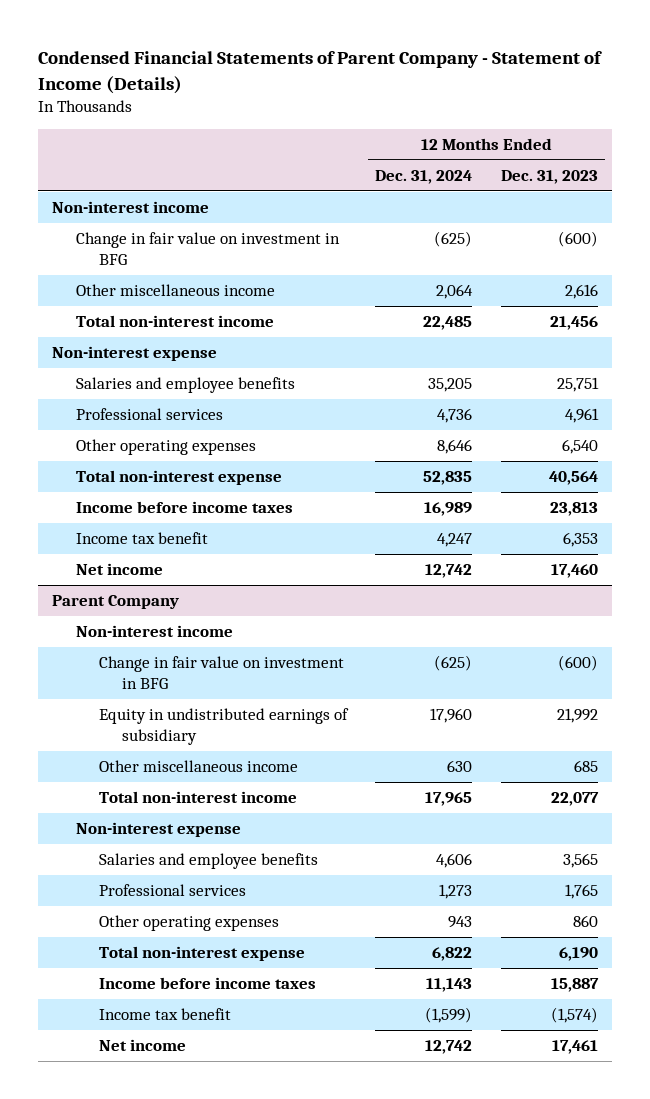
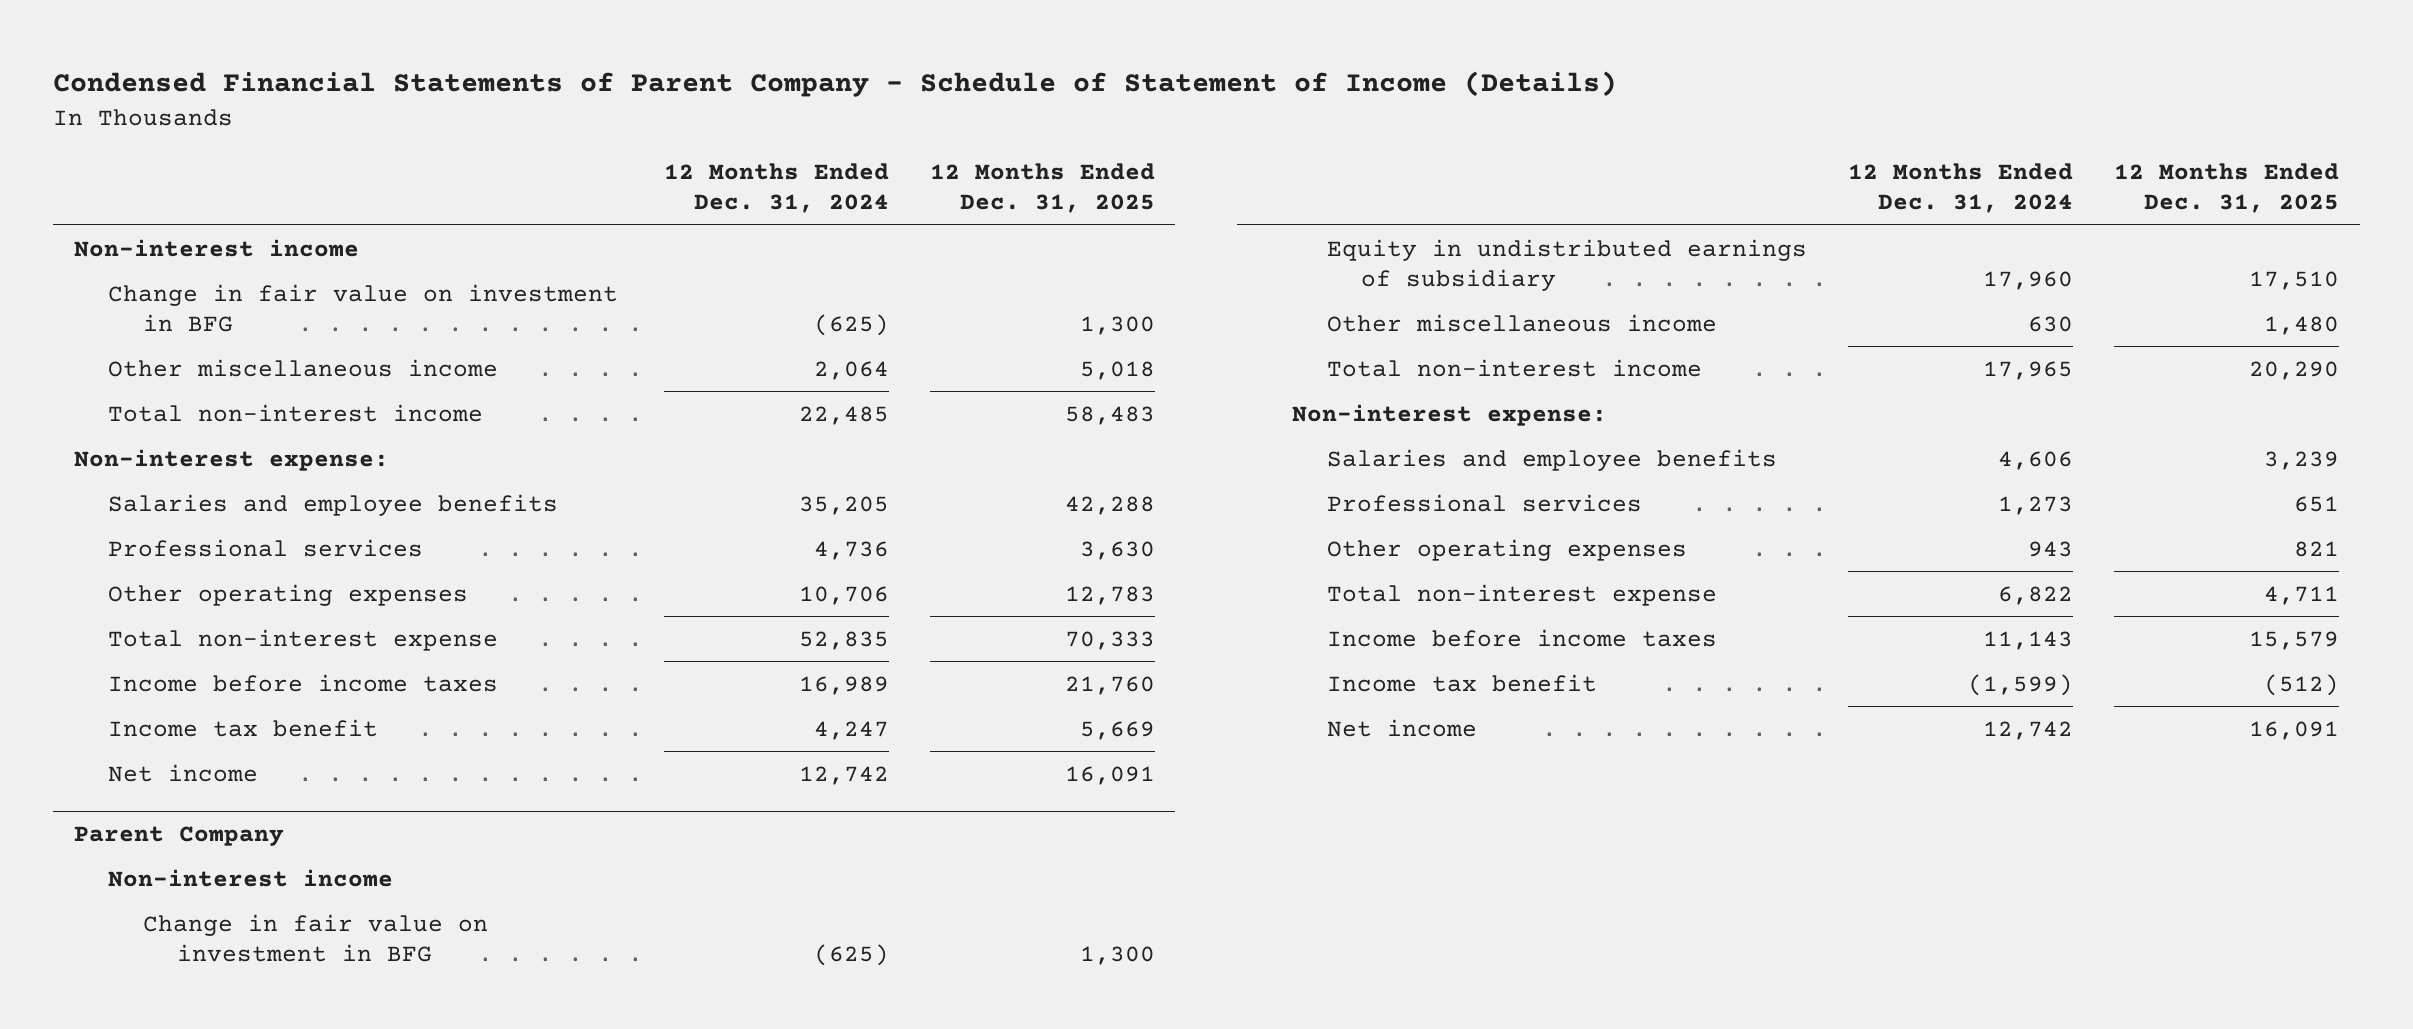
[38,50,603,94] Condensed Financial Statements of Parent Company - Statement of Income (Details) -> [53,71,1618,98] Condensed Financial Statements of Parent Company - Schedule of Statement of Income (Details)
[500,169,598,184] Dec. 31, 2023 -> none
none -> [929,162,1155,214] 12 Months Ended Dec. 31, 2025
[52,346,218,362] Non-interest expense -> [73,448,389,471] Non-interest expense:
[437,439,473,455] 8,646 -> [798,585,889,605] 10,706
[75,822,241,838] Non-interest expense -> [1292,403,1608,426] Non-interest expense:

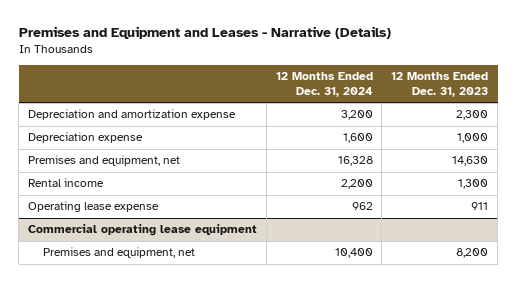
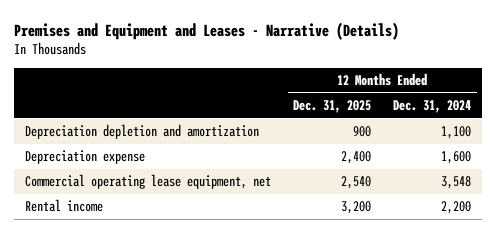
[391,72,489,98] 12 Months Ended Dec. 31, 2023 -> none
none -> [293,100,372,114] Dec. 31, 2025
[28,109,237,121] Depreciation and amortization expense -> [25,124,260,140] Depreciation depletion and amortization
[340,110,373,121] 3,200 -> [441,126,472,140] 1,100
[28,155,181,167] Premises and equipment, net -> [25,174,272,190] Commercial operating lease equipment, net
[337,156,373,167] 16,328 -> [441,176,472,190] 3,548
[28,201,160,213] Operating lease expense -> none
[28,224,258,237] Commercial operating lease equipment -> none
[43,247,196,259] Premises and equipment, net -> none

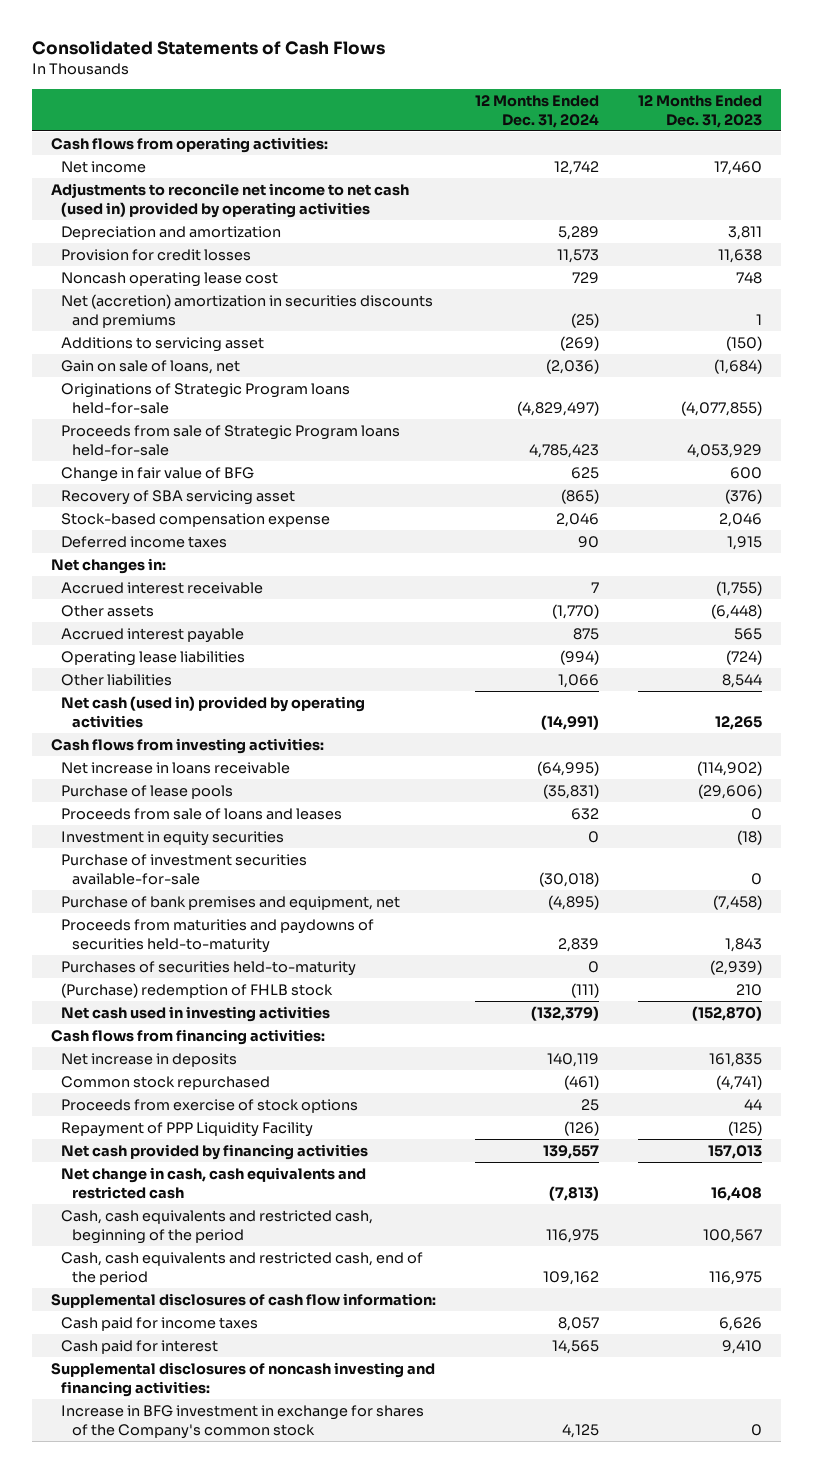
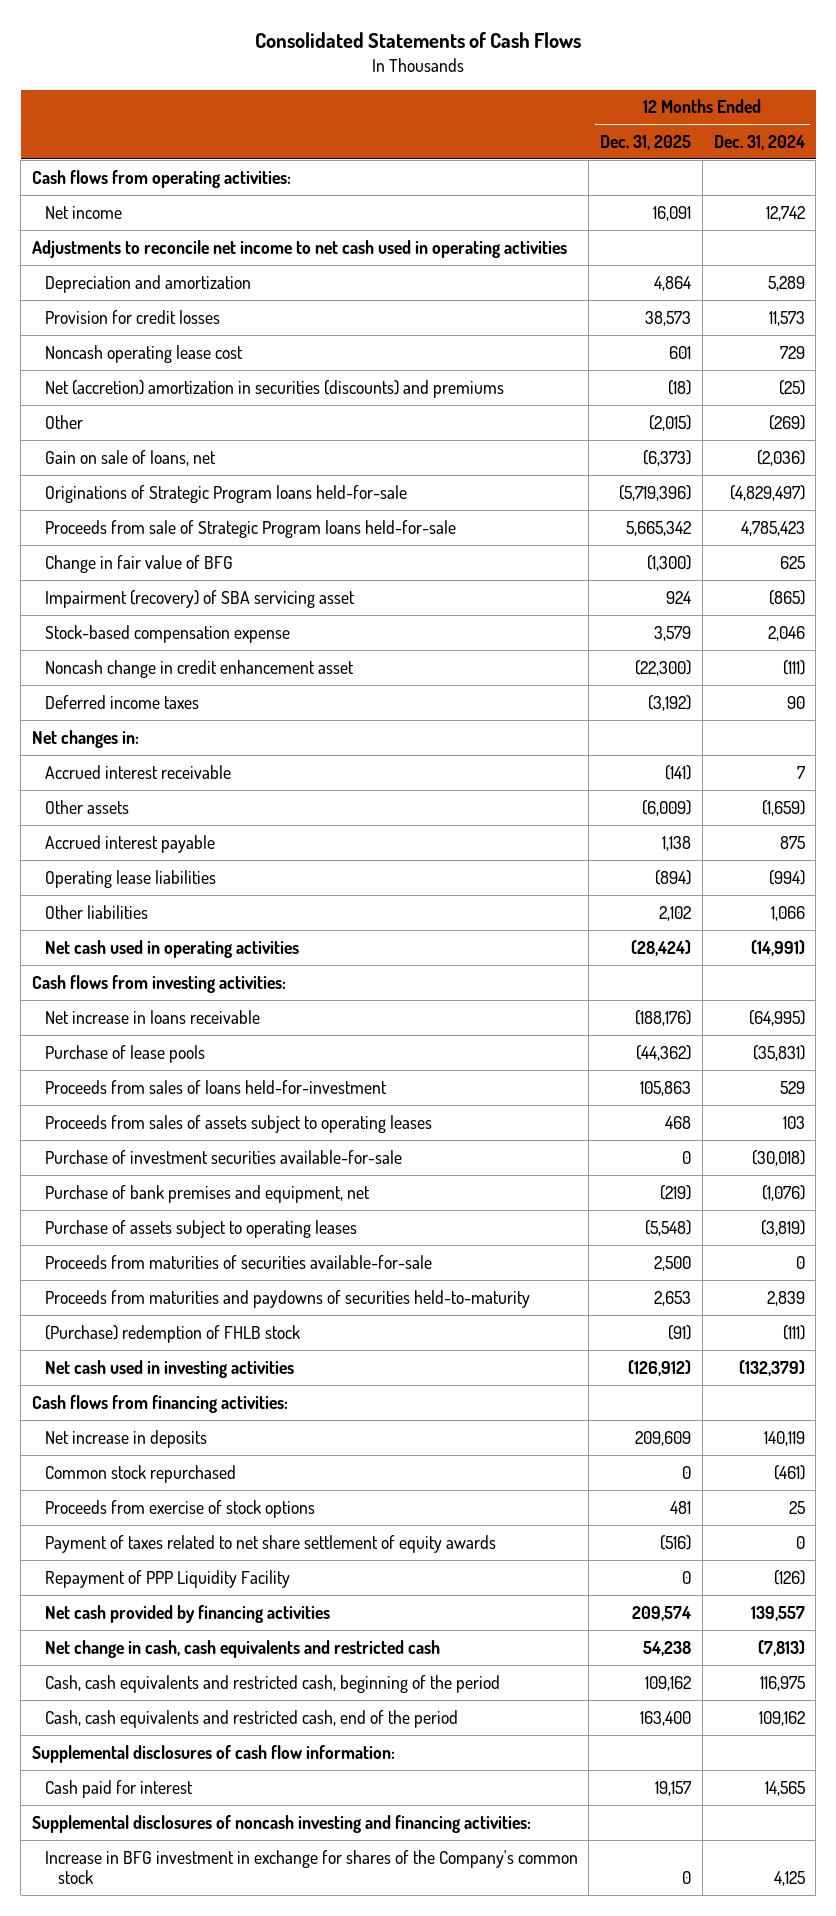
[637,95,762,128] 12 Months Ended Dec. 31, 2023 -> none
none -> [600,134,692,150] Dec. 31, 2025
[50,183,409,218] Adjustments to reconcile net income to net cash (used in) provided by operating activities -> [31,239,567,258] Adjustments to reconcile net income to net cash used in operating activities
[61,294,434,328] Net (accretion) amortization in securities discounts and premiums -> [44,379,504,398] Net (accretion) amortization in securities (discounts) and premiums
[61,337,265,353] Additions to servicing asset -> [44,414,83,429] Other
[61,490,296,506] Recovery of SBA servicing asset -> [44,589,355,608] Impairment (recovery) of SBA servicing asset
none -> [44,659,354,678] Noncash change in credit enhancement asset
[551,604,599,620] (1,770) -> [761,799,805,816] (1,659)
[61,696,366,728] Net cash (used in) provided by operating activities -> [44,939,299,958] Net cash used in operating activities
[61,808,343,821] Proceeds from sale of loans and leases -> none
[61,831,285,847] Investment in equity securities -> none
none -> [44,1079,387,1094] Proceeds from sales of loans held-for-investment
none -> [44,1114,432,1133] Proceeds from sales of assets subject to operating leases
[547,895,599,911] (4,895) -> [761,1184,805,1201] (1,076)
none -> [44,1219,357,1238] Purchase of assets subject to operating leases
none -> [44,1254,432,1269] Proceeds from maturities of securities available-for-sale
[61,961,357,977] Purchases of securities held-to-maturity -> none
none -> [44,1534,496,1553] Payment of taxes related to net share settlement of equity awards
[61,1317,259,1332] Cash paid for income taxes -> none

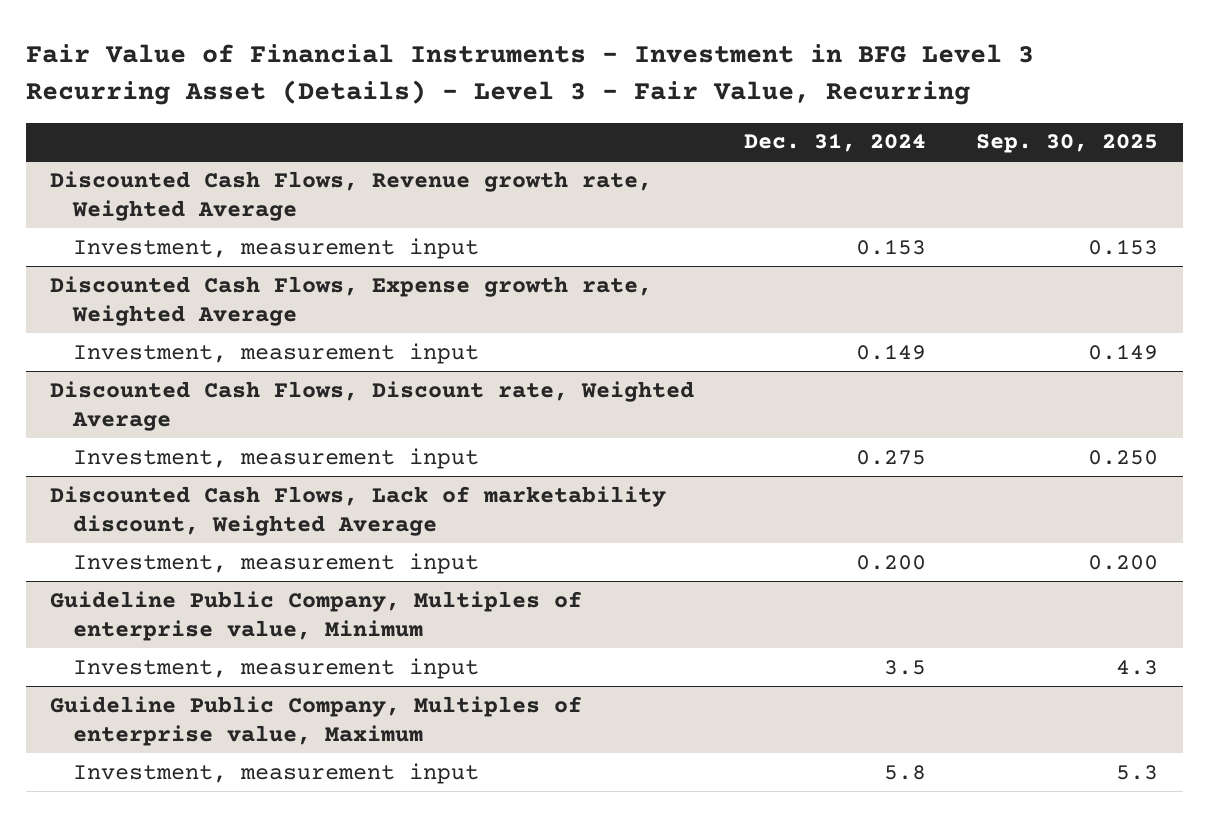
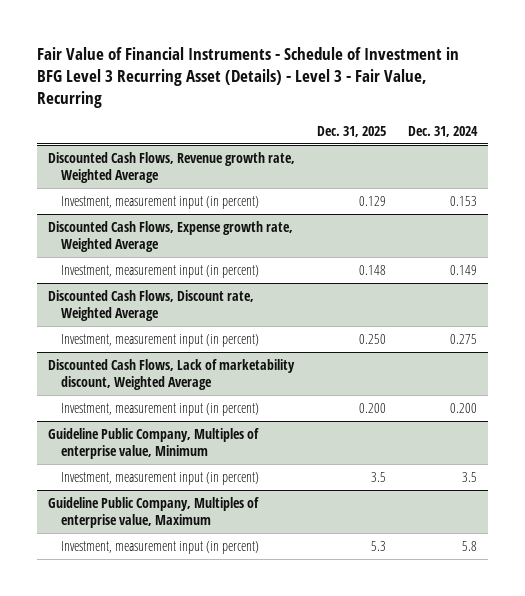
[25,44,1034,106] Fair Value of Financial Instruments - Investment in BFG Level 3 Recurring Asset (Details) - Level 3 - Fair Value, Recurring -> [37,46,460,108] Fair Value of Financial Instruments - Schedule of Investment in BFG Level 3 Recurring Asset (Details) - Level 3 - Fair Value, Recurring
[976,134,1159,154] Sep. 30, 2025 -> none
none -> [317,126,387,138] Dec. 31, 2025
[72,237,479,259] Investment, measurement input -> [60,195,259,209] Investment, measurement input (in percent)
[72,342,479,364] Investment, measurement input -> [60,264,259,278] Investment, measurement input (in percent)
[72,447,479,469] Investment, measurement input -> [60,333,259,347] Investment, measurement input (in percent)
[72,552,479,574] Investment, measurement input -> [60,402,259,416] Investment, measurement input (in percent)
[72,657,479,679] Investment, measurement input -> [60,471,259,485] Investment, measurement input (in percent)
[72,762,479,784] Investment, measurement input -> [60,540,259,554] Investment, measurement input (in percent)

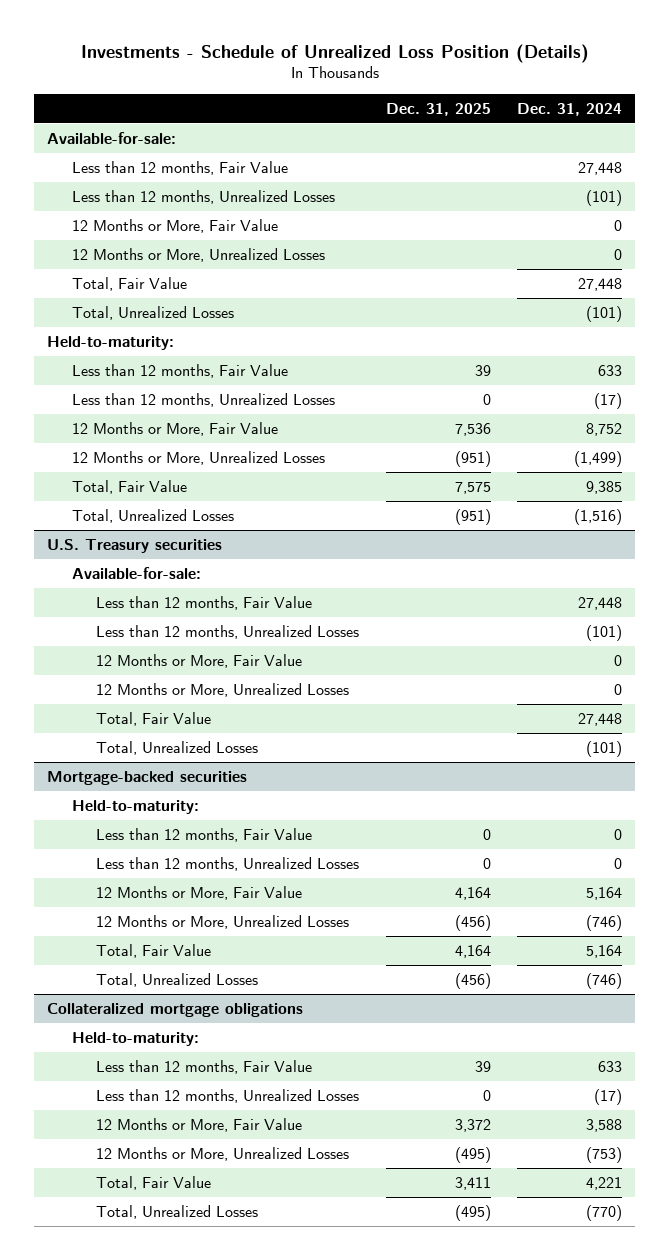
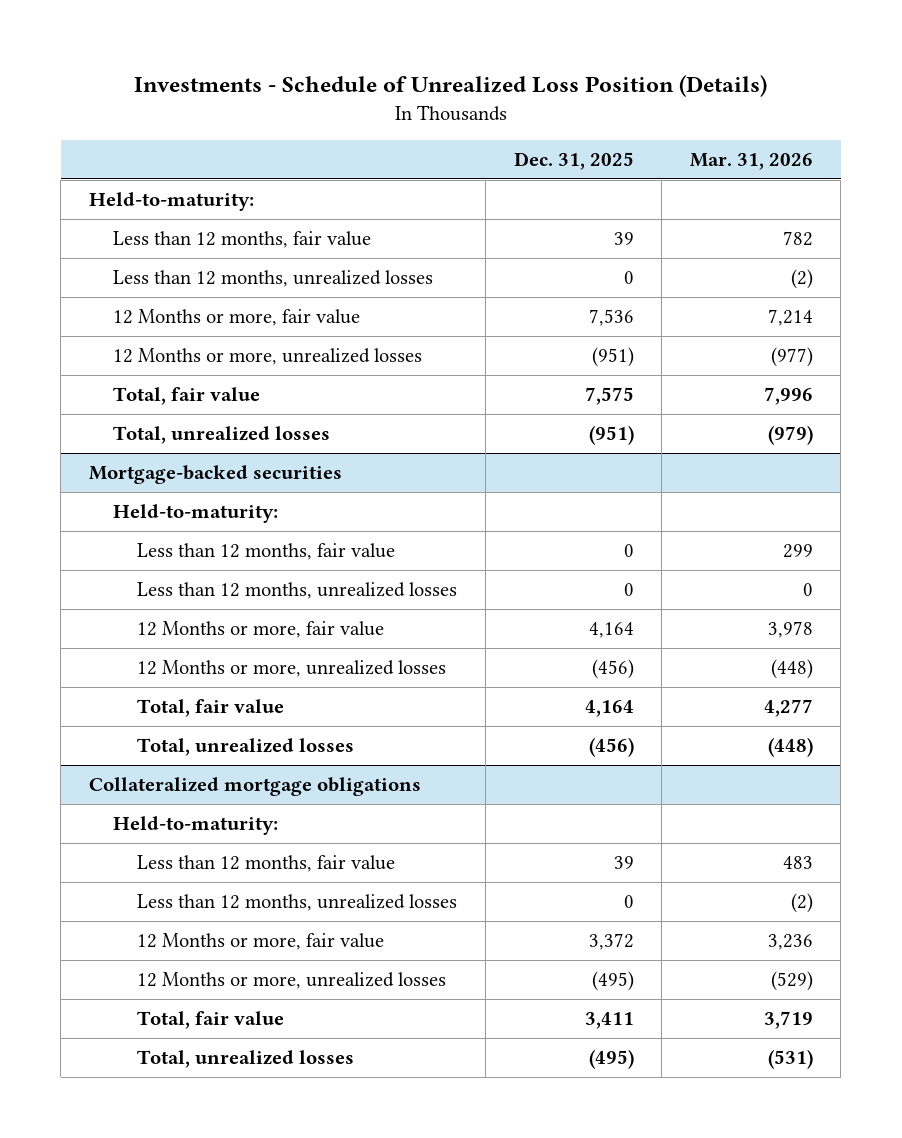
[517,102,623,116] Dec. 31, 2024 -> none
none -> [689,152,813,170] Mar. 31, 2026
[47,131,177,144] Available-for-sale: -> none
[71,160,288,175] Less than 12 months, Fair Value -> none
[71,189,335,204] Less than 12 months, Unrealized Losses -> none
[71,218,278,233] 12 Months or More, Fair Value -> none
[71,247,325,262] 12 Months or More, Unrealized Losses -> none
[71,276,187,291] Total, Fair Value -> none
[71,305,234,320] Total, Unrealized Losses -> none
[47,538,223,553] U.S. Treasury securities -> none
[71,566,201,579] Available-for-sale: -> none
[96,595,313,610] Less than 12 months, Fair Value -> none
[96,624,360,639] Less than 12 months, Unrealized Losses -> none
[96,653,303,668] 12 Months or More, Fair Value -> none
[96,682,350,697] 12 Months or More, Unrealized Losses -> none
[96,711,212,726] Total, Fair Value -> none
[96,740,259,755] Total, Unrealized Losses -> none
[71,363,288,378] Less than 12 months, Fair Value -> [113,230,372,248] Less than 12 months, fair value
[71,392,335,407] Less than 12 months, Unrealized Losses -> [113,269,434,287] Less than 12 months, unrealized losses
[71,421,278,436] 12 Months or More, Fair Value -> [113,308,361,326] 12 Months or more, fair value
[71,450,325,465] 12 Months or More, Unrealized Losses -> [113,347,423,365] 12 Months or more, unrealized losses
[71,479,187,494] Total, Fair Value -> [113,386,261,405] Total, fair value
[71,508,234,523] Total, Unrealized Losses -> [113,425,331,444] Total, unrealized losses
[96,827,313,842] Less than 12 months, Fair Value -> [137,542,396,560] Less than 12 months, fair value
[96,856,360,871] Less than 12 months, Unrealized Losses -> [137,581,458,599] Less than 12 months, unrealized losses
[96,885,303,900] 12 Months or More, Fair Value -> [137,620,385,638] 12 Months or more, fair value
[96,914,350,929] 12 Months or More, Unrealized Losses -> [137,659,447,677] 12 Months or more, unrealized losses
[96,943,212,958] Total, Fair Value -> [137,698,285,717] Total, fair value
[96,972,259,987] Total, Unrealized Losses -> [137,737,355,756] Total, unrealized losses
[96,1059,313,1074] Less than 12 months, Fair Value -> [137,854,396,872] Less than 12 months, fair value
[96,1088,360,1103] Less than 12 months, Unrealized Losses -> [137,893,458,911] Less than 12 months, unrealized losses
[96,1117,303,1132] 12 Months or More, Fair Value -> [137,932,385,950] 12 Months or more, fair value
[96,1146,350,1161] 12 Months or More, Unrealized Losses -> [137,971,447,989] 12 Months or more, unrealized losses
[96,1175,212,1190] Total, Fair Value -> [137,1010,285,1029] Total, fair value
[96,1204,259,1219] Total, Unrealized Losses -> [137,1049,355,1068] Total, unrealized losses

